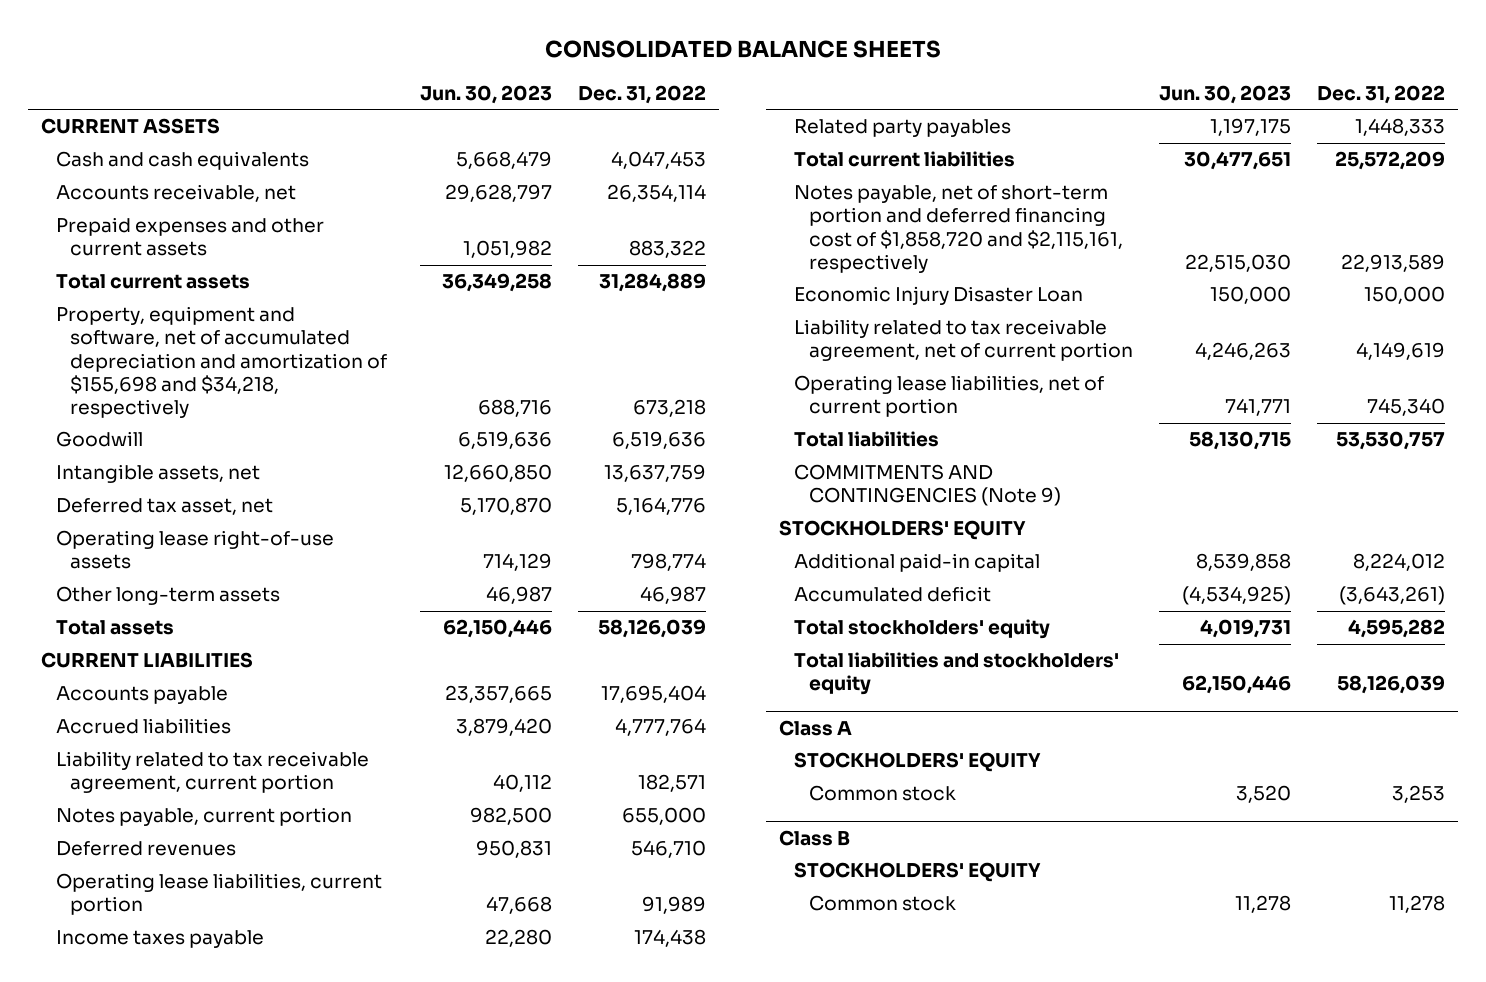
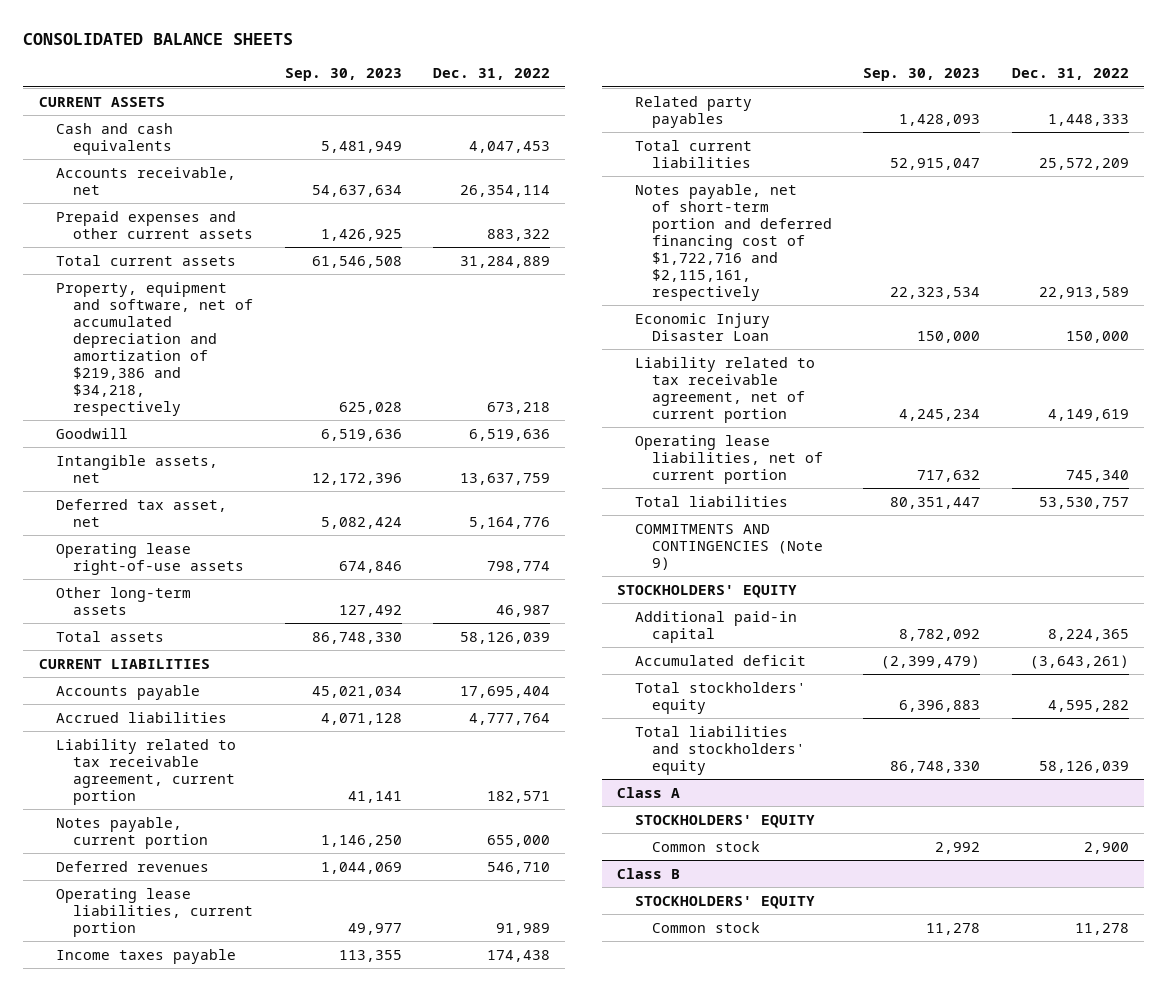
[420,84,553,104] Jun. 30, 2023 -> none
none -> [284,68,402,82] Sep. 30, 2023
[55,306,388,418] Property, equipment and software, net of accumulated depreciation and amortization of $155,698 and $34,218, respectively -> [55,281,254,416] Property, equipment and software, net of accumulated depreciation and amortization of $219,386 and $34,218, respectively
[794,185,1123,273] Notes payable, net of short-term portion and deferred financing cost of $1,858,720 and $2,115,161, respectively -> [634,183,832,301] Notes payable, net of short-term portion and deferred financing cost of $1,722,716 and $2,115,161, respectively
[1352,553,1445,572] 8,224,012 -> [1047,628,1129,641] 8,224,365
[1391,785,1445,804] 3,253 -> [1083,841,1129,854] 2,900

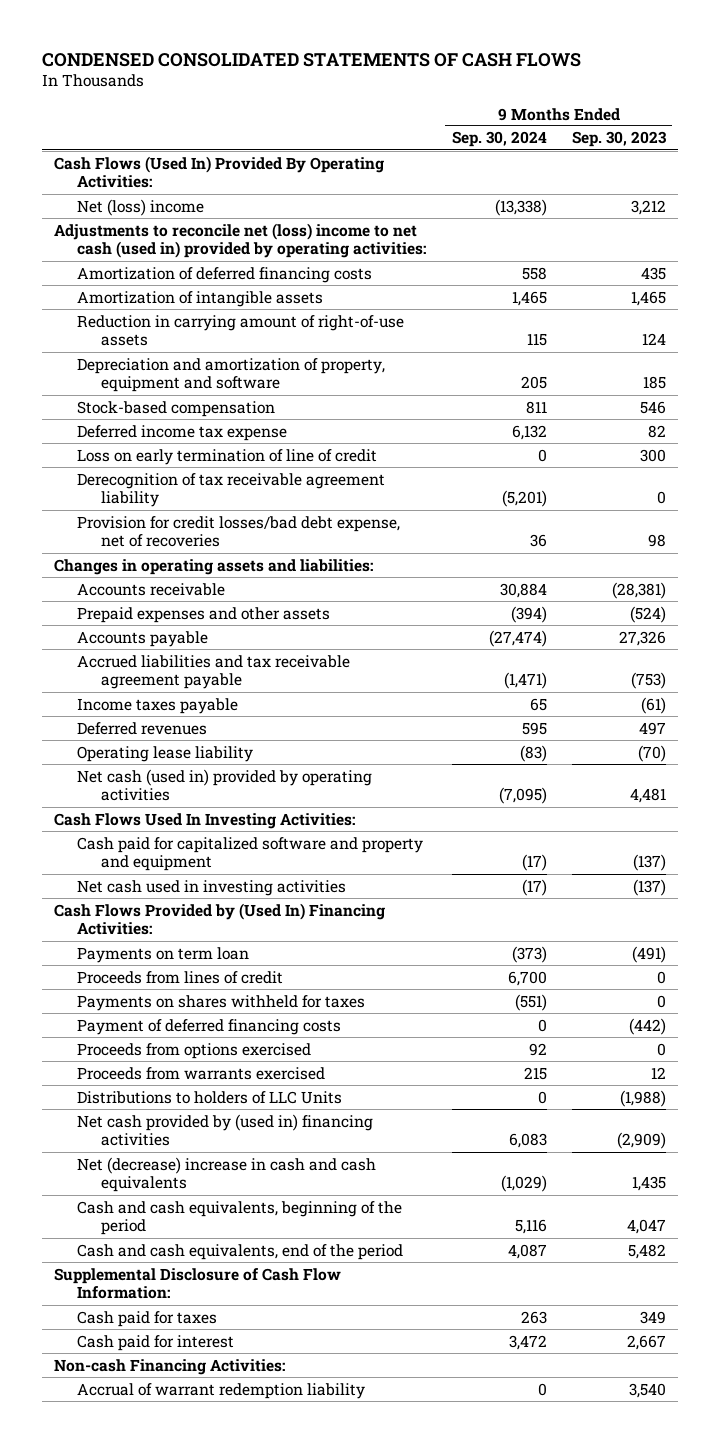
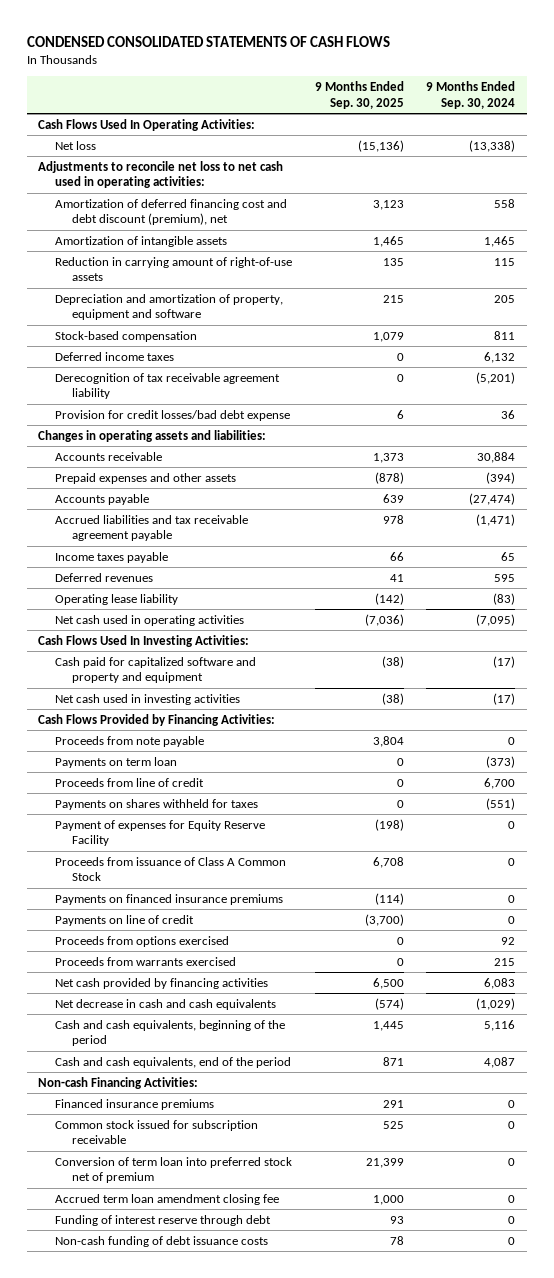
[571,131,667,148] Sep. 30, 2023 -> none
none -> [314,81,404,109] 9 Months Ended Sep. 30, 2025
[54,155,385,189] Cash Flows (Used In) Provided By Operating Activities: -> [38,118,256,131] Cash Flows Used In Operating Activities:
[77,198,205,216] Net (loss) income -> [55,140,97,150] Net loss
[54,222,427,259] Adjustments to reconcile net (loss) income to net cash (used in) provided by operating activities: -> [38,160,284,189] Adjustments to reconcile net loss to net cash used in operating activities:
[77,266,373,283] Amortization of deferred financing costs -> [55,198,288,226] Amortization of deferred financing cost and debt discount (premium), net
[77,448,378,465] Loss on early termination of line of credit -> none
[77,424,288,441] Deferred income tax expense -> [55,351,175,361] Deferred income taxes
[77,515,401,548] Provision for credit losses/bad debt expense, net of recoveries -> [55,409,291,421] Provision for credit losses/bad debt expense
[77,768,373,802] Net cash (used in) provided by operating activities -> [55,614,245,626] Net cash used in operating activities
[54,902,386,936] Cash Flows Provided by (Used In) Financing Activities: -> [38,713,276,726] Cash Flows Provided by Financing Activities:
none -> [55,735,205,747] Proceeds from note payable
[77,970,284,984] Proceeds from lines of credit -> [55,777,205,787] Proceeds from line of credit
[77,1018,342,1035] Payment of deferred financing costs -> none
none -> [55,819,266,847] Payment of expenses for Equity Reserve Facility
none -> [55,856,287,882] Proceeds from issuance of Class A Common Stock
none -> [55,893,284,905] Payments on financed insurance premiums
none -> [55,914,195,926] Payments on line of credit
[77,1090,343,1104] Distributions to holders of LLC Units -> none
[77,1113,374,1147] Net cash provided by (used in) financing activities -> [55,977,269,989] Net cash provided by financing activities
[77,1156,377,1193] Net (decrease) increase in cash and cash equivalents -> [55,998,277,1010] Net decrease in cash and cash equivalents
[54,1267,342,1300] Supplemental Disclosure of Cash Flow Information: -> none
[77,1310,218,1327] Cash paid for taxes -> none
[77,1334,235,1351] Cash paid for interest -> none
[77,1382,366,1399] Accrual of warrant redemption liability -> none
none -> [55,1098,215,1110] Financed insurance premiums
none -> [55,1119,259,1145] Common stock issued for subscription receivable
none -> [55,1156,293,1184] Conversion of term loan into preferred stock net of premium
none -> [55,1193,280,1205] Accrued term loan amendment closing fee
none -> [55,1214,272,1226] Funding of interest reserve through debt
none -> [55,1235,269,1247] Non-cash funding of debt issuance costs

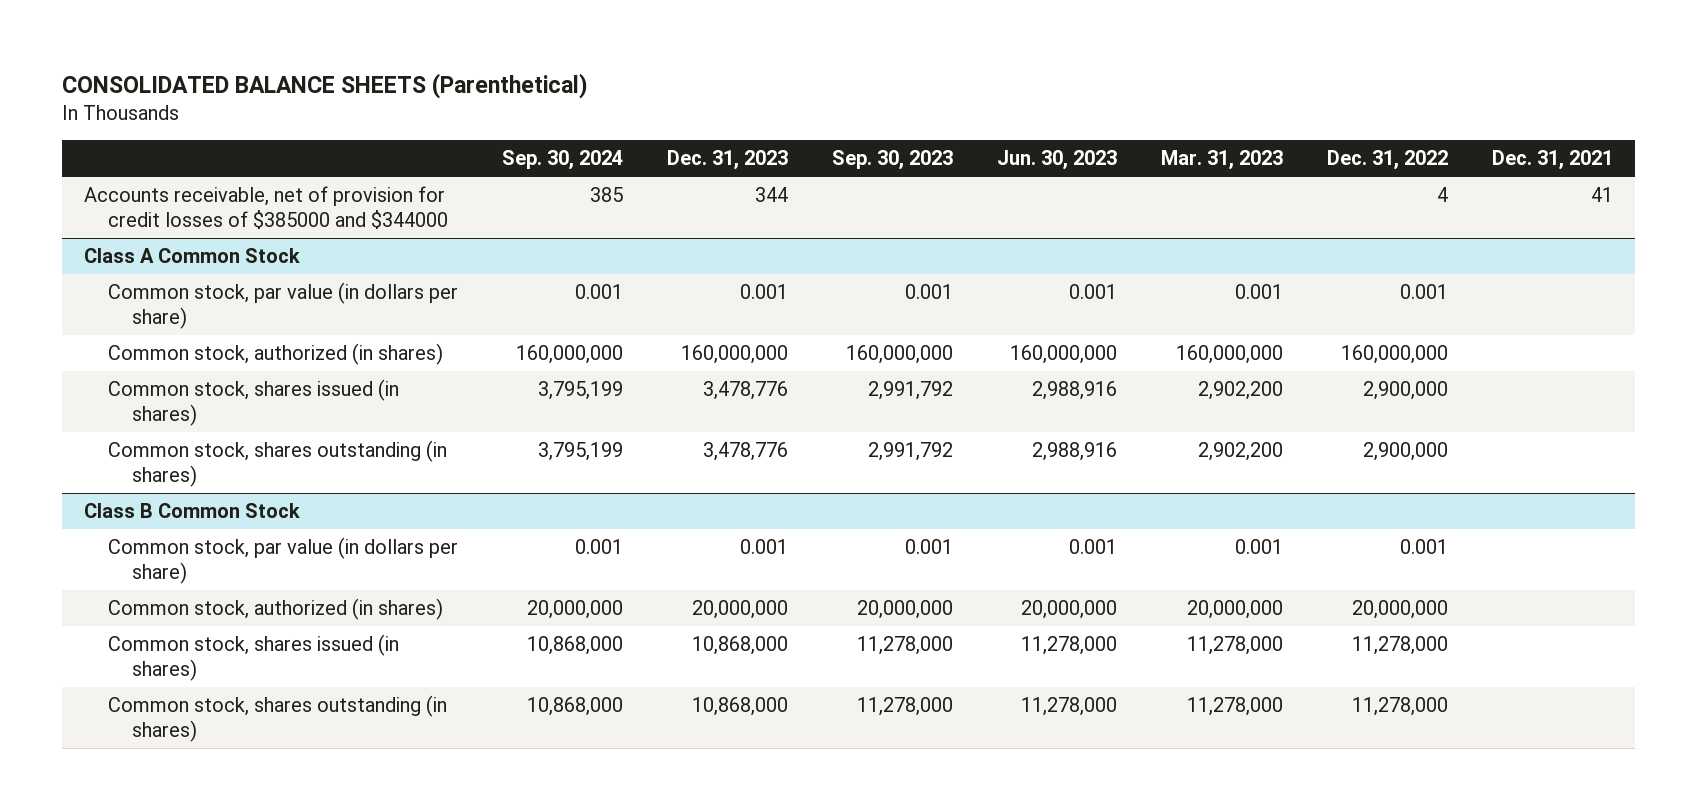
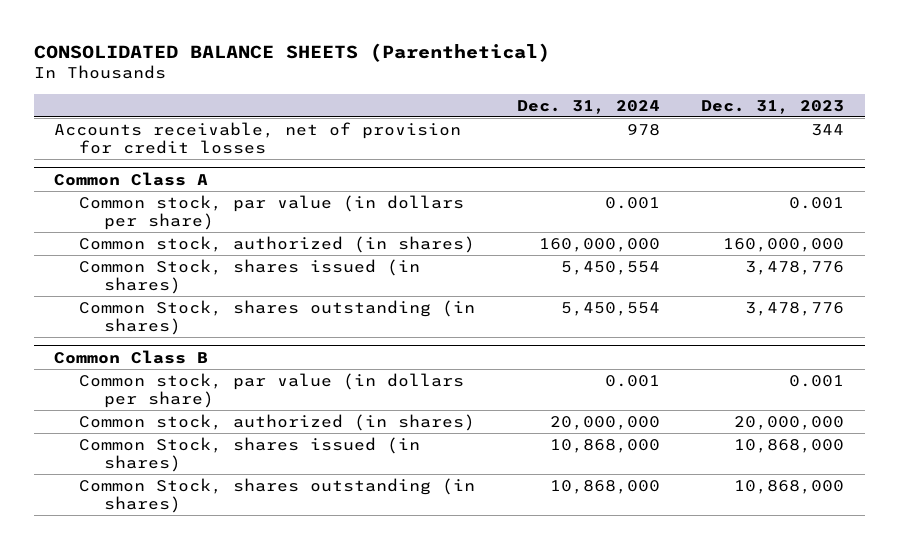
[502,150,624,171] Sep. 30, 2024 -> none
[832,150,954,171] Sep. 30, 2023 -> none
[997,150,1118,171] Jun. 30, 2023 -> none
[1161,150,1284,171] Mar. 31, 2023 -> none
[1327,150,1449,171] Dec. 31, 2022 -> none
[1492,150,1614,171] Dec. 31, 2021 -> none
none -> [516,99,660,114] Dec. 31, 2024
[84,186,449,230] Accounts receivable, net of provision for credit losses of $385000 and $344000 -> [54,121,462,154] Accounts receivable, net of provision for credit losses
[84,248,301,264] Class A Common Stock -> [54,171,209,186] Common Class A
[108,379,400,427] Common stock, shares issued (in shares) -> [79,258,421,294] Common Stock, shares issued (in shares)
[108,440,448,488] Common stock, shares outstanding (in shares) -> [79,299,476,335] Common Stock, shares outstanding (in shares)
[84,503,301,519] Class B Common Stock -> [54,349,209,364] Common Class B
[108,634,400,682] Common stock, shares issued (in shares) -> [79,436,421,472] Common Stock, shares issued (in shares)
[108,695,448,743] Common stock, shares outstanding (in shares) -> [79,477,476,513] Common Stock, shares outstanding (in shares)

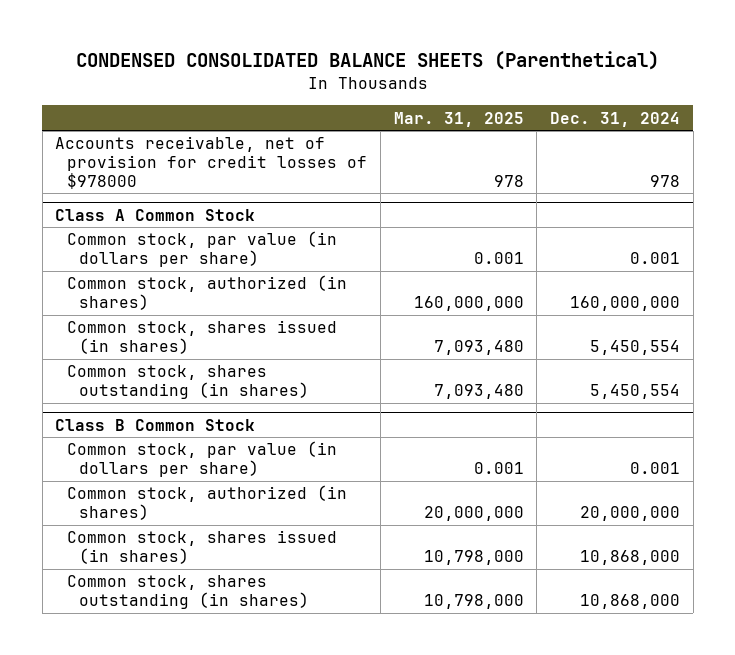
[33,42,550,62] CONSOLIDATED BALANCE SHEETS (Parenthetical) -> [75,51,659,71] CONDENSED CONSOLIDATED BALANCE SHEETS (Parenthetical)
[701,99,845,114] Dec. 31, 2023 -> none
none -> [393,111,524,127] Mar. 31, 2025
[54,121,462,154] Accounts receivable, net of provision for credit losses -> [55,136,368,189] Accounts receivable, net of provision for credit losses of $978000
[54,171,209,186] Common Class A -> [55,208,256,221] Class A Common Stock
[79,258,421,294] Common Stock, shares issued (in shares) -> [67,320,338,355] Common stock, shares issued (in shares)
[79,299,476,335] Common Stock, shares outstanding (in shares) -> [67,365,310,400] Common stock, shares outstanding (in shares)
[54,349,209,364] Common Class B -> [55,418,256,431] Class B Common Stock
[79,436,421,472] Common Stock, shares issued (in shares) -> [67,530,338,565] Common stock, shares issued (in shares)
[79,477,476,513] Common Stock, shares outstanding (in shares) -> [67,575,310,610] Common stock, shares outstanding (in shares)

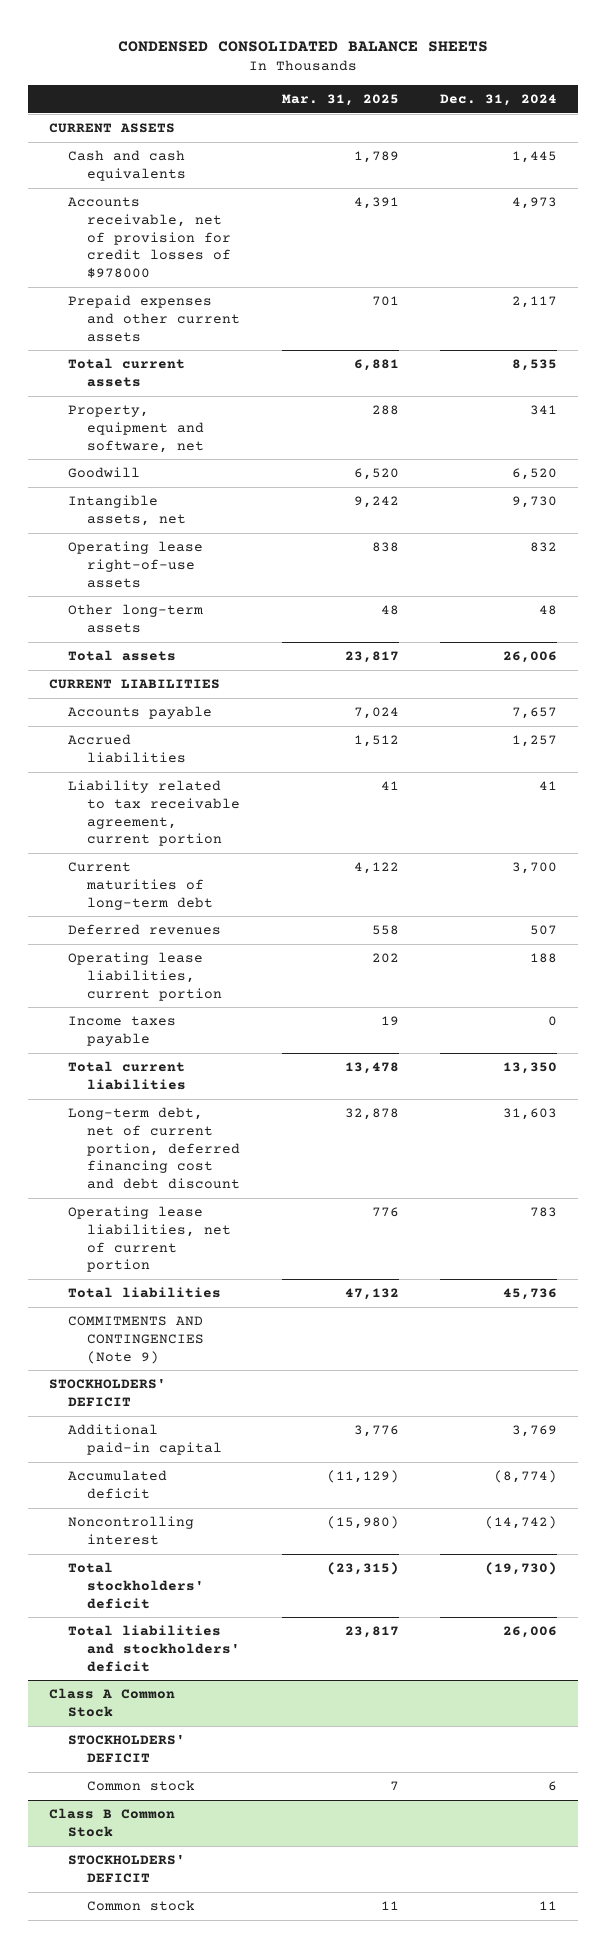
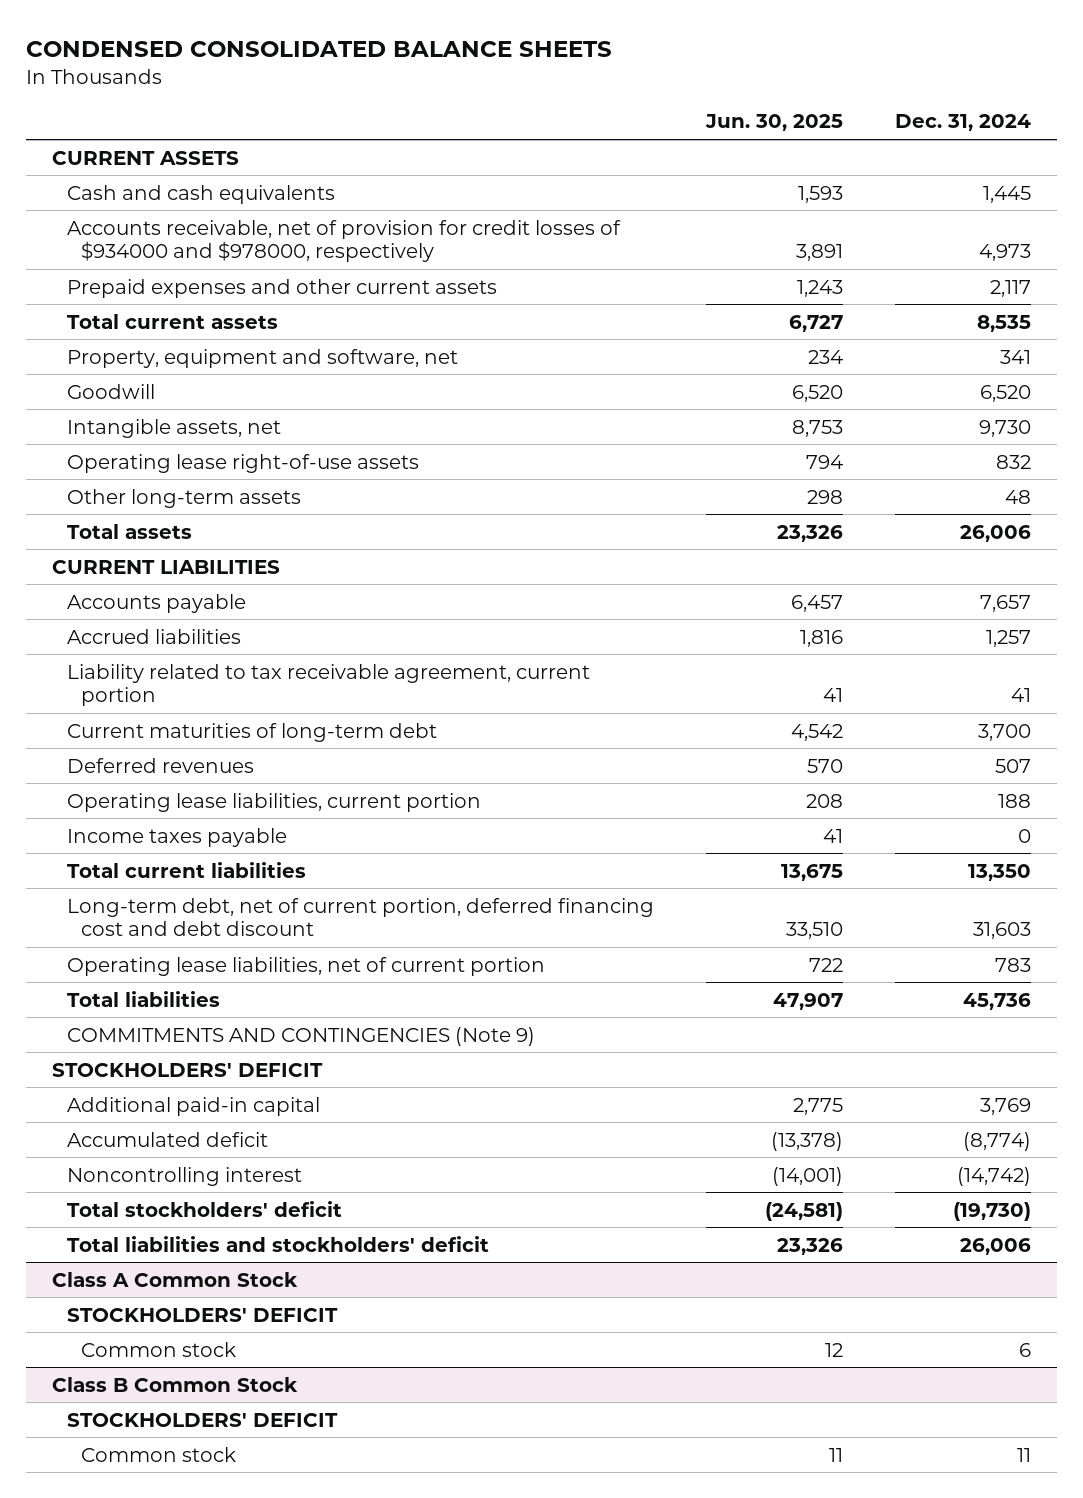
[281,93,399,106] Mar. 31, 2025 -> none
none -> [704,114,843,132] Jun. 30, 2025
[68,197,232,278] Accounts receivable, net of provision for credit losses of $978000 -> [66,219,621,263] Accounts receivable, net of provision for credit losses of $934000 and $978000, respectively

